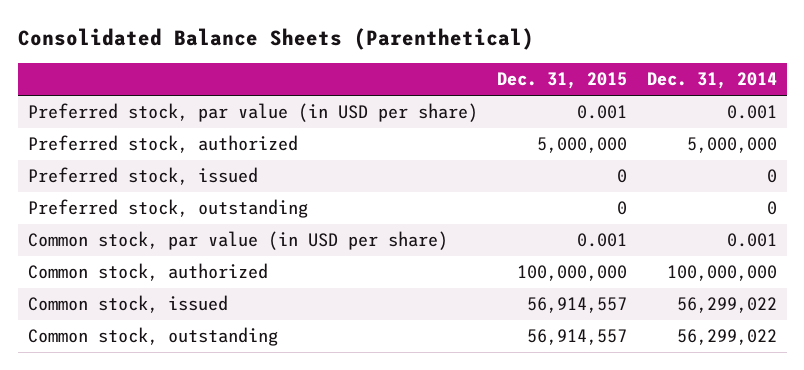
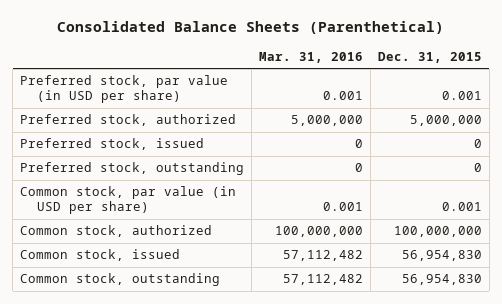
[646,72,777,90] Dec. 31, 2014 -> none
none -> [258,51,363,63] Mar. 31, 2016
[527,297,628,314] 56,914,557 -> [401,250,482,262] 56,954,830
[527,329,628,346] 56,914,557 -> [401,274,482,286] 56,954,830

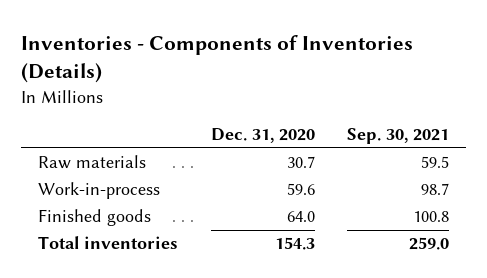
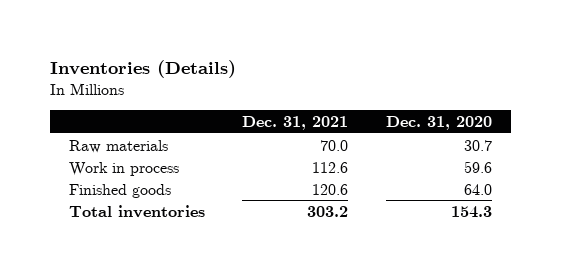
[21,34,414,84] Inventories - Components of Inventories (Details) -> [49,59,236,78] Inventories (Details)
[347,128,450,145] Sep. 30, 2021 -> none
none -> [242,115,349,130] Dec. 31, 2021
[37,182,160,200] Work-in-process -> [68,161,179,176] Work in process

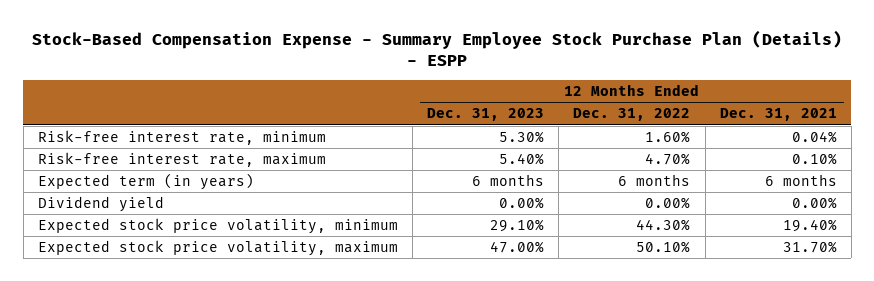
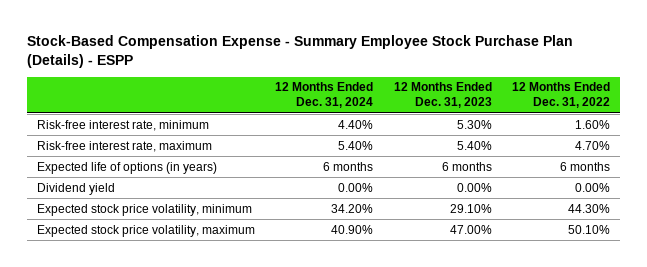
[719,108,837,122] Dec. 31, 2021 -> none
none -> [275,82,374,109] 12 Months Ended Dec. 31, 2024
[37,172,254,190] Expected term (in years) -> [37,161,218,174] Expected life of options (in years)

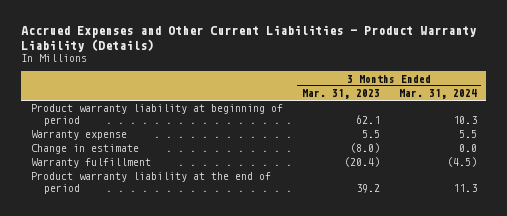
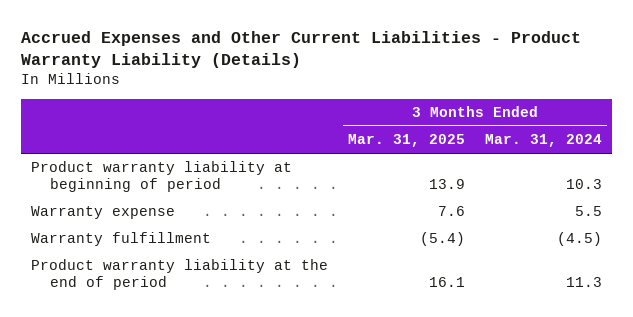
[301,89,380,100] Mar. 31, 2023 -> none
none -> [348,134,466,148] Mar. 31, 2025
[30,144,139,155] Change in estimate -> none

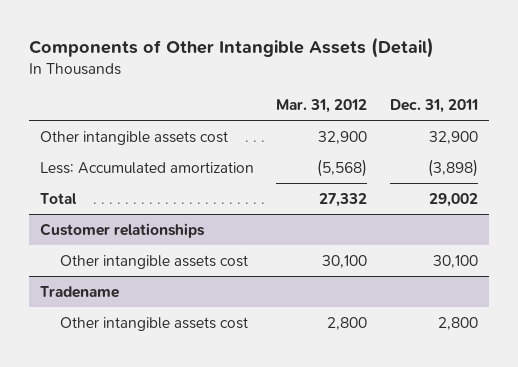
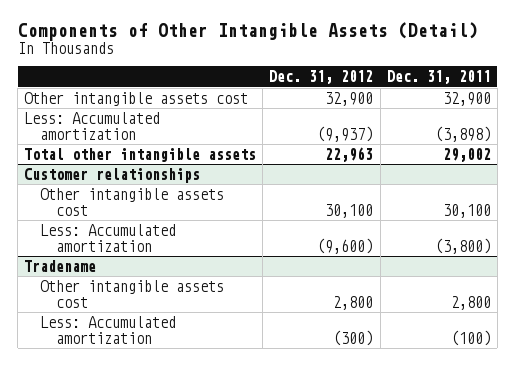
[276,99,368,114] Mar. 31, 2012 -> none
none -> [269,70,374,85] Dec. 31, 2012
[39,192,77,204] Total -> [24,147,257,162] Total other intangible assets
none -> [40,223,177,252] Less: Accumulated amortization
none -> [40,315,177,344] Less: Accumulated amortization

